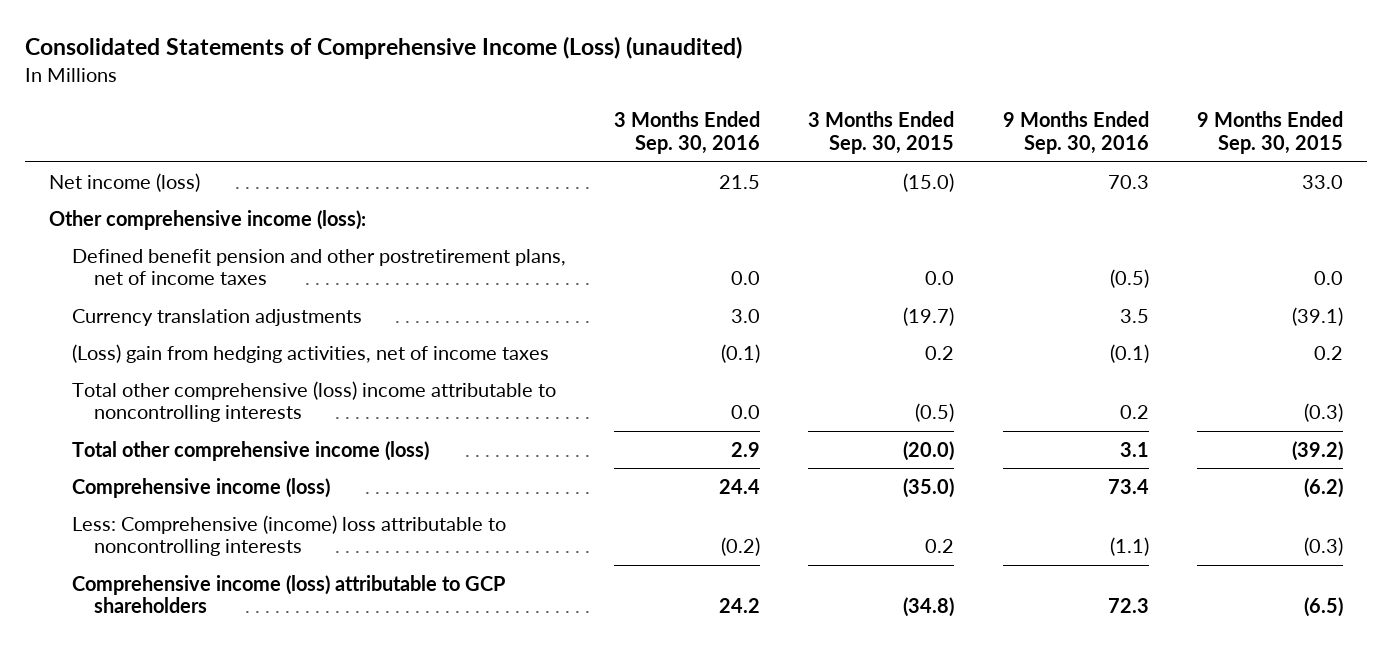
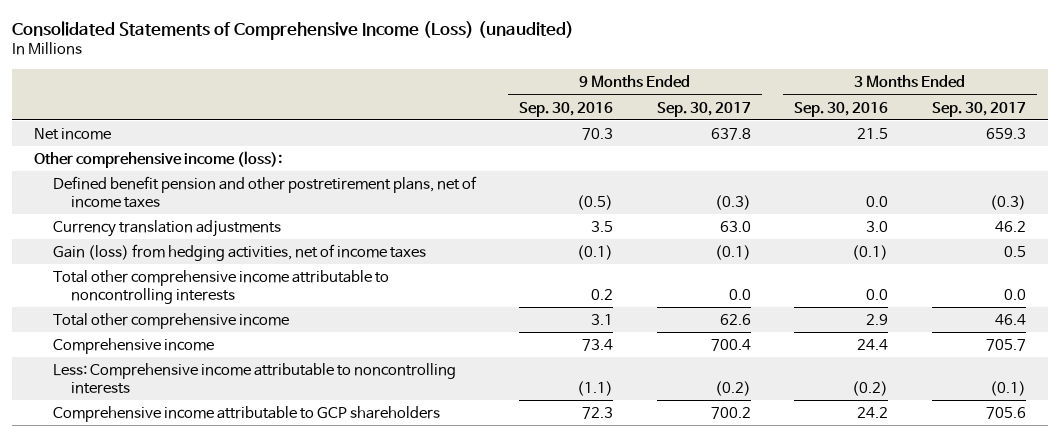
[808,111,955,155] 3 Months Ended Sep. 30, 2015 -> none
[1196,111,1343,155] 9 Months Ended Sep. 30, 2015 -> none
none -> [656,101,751,117] Sep. 30, 2017
none -> [931,101,1026,117] Sep. 30, 2017
[48,172,200,192] Net income (loss) -> [33,128,111,141] Net income
[71,343,549,363] (Loss) gain from hedging activities, net of income taxes -> [52,244,426,262] Gain (loss) from hedging activities, net of income taxes
[71,380,556,423] Total other comprehensive (loss) income attributable to noncontrolling interests -> [52,270,389,304] Total other comprehensive income attributable to noncontrolling interests
[71,440,429,461] Total other comprehensive income (loss) -> [52,313,289,330] Total other comprehensive income
[71,477,330,498] Comprehensive income (loss) -> [52,338,214,355] Comprehensive income
[71,514,506,557] Less: Comprehensive (income) loss attributable to noncontrolling interests -> [52,363,456,394] Less: Comprehensive income attributable to noncontrolling interests
[71,574,505,614] Comprehensive income (loss) attributable to GCP shareholders -> [52,406,440,423] Comprehensive income attributable to GCP shareholders

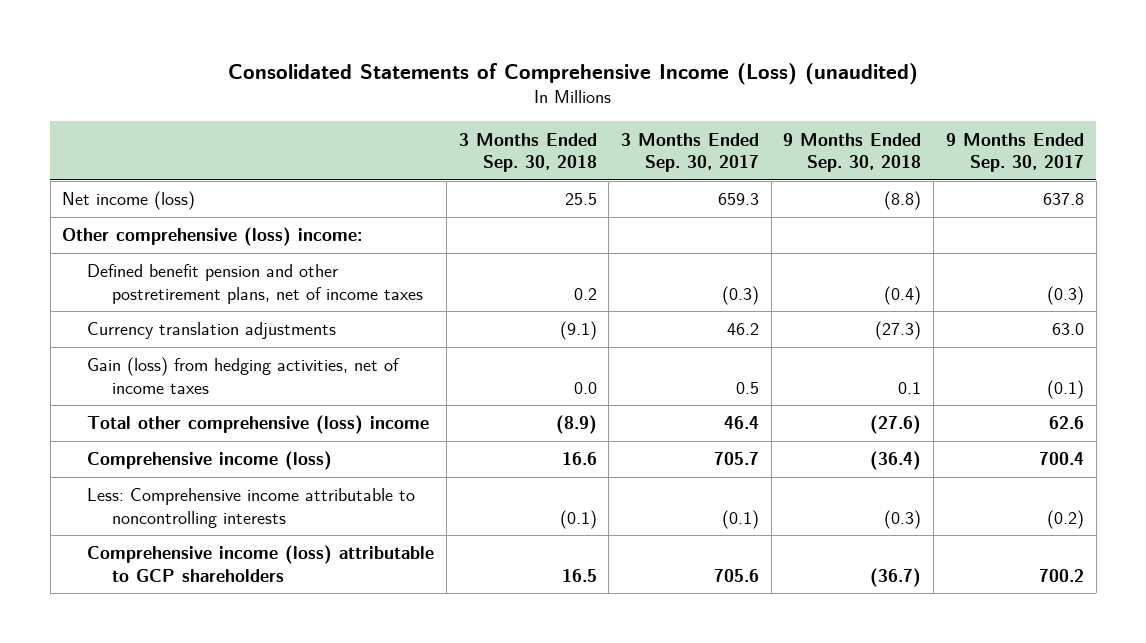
[519,101,614,117] Sep. 30, 2016 -> none
[794,101,889,117] Sep. 30, 2016 -> none
none -> [458,132,597,173] 3 Months Ended Sep. 30, 2018
none -> [783,132,922,173] 9 Months Ended Sep. 30, 2018
[33,128,111,141] Net income -> [62,191,196,211] Net income (loss)
[33,151,282,169] Other comprehensive income (loss): -> [62,227,363,247] Other comprehensive (loss) income:
[52,270,389,304] Total other comprehensive income attributable to noncontrolling interests -> none
[52,313,289,330] Total other comprehensive income -> [87,415,430,435] Total other comprehensive (loss) income
[52,338,214,355] Comprehensive income -> [87,451,333,471] Comprehensive income (loss)
[52,406,440,423] Comprehensive income attributable to GCP shareholders -> [87,545,435,582] Comprehensive income (loss) attributable to GCP shareholders

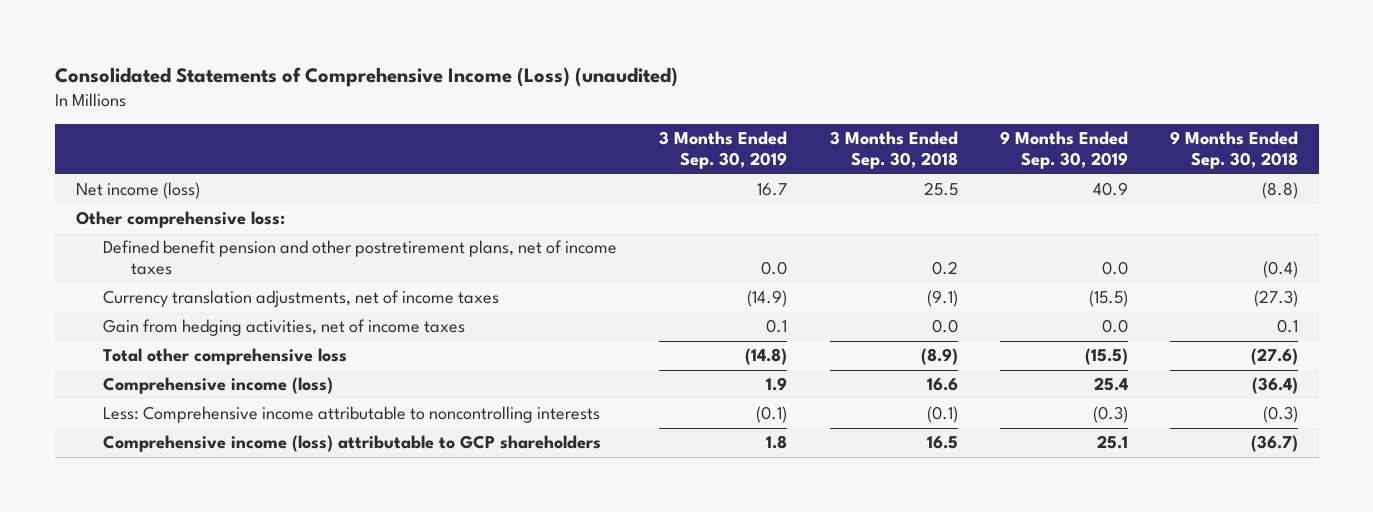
[621,132,760,173] 3 Months Ended Sep. 30, 2017 -> none
[945,132,1084,173] 9 Months Ended Sep. 30, 2017 -> none
none -> [659,131,788,169] 3 Months Ended Sep. 30, 2019
none -> [999,131,1128,169] 9 Months Ended Sep. 30, 2019
[62,227,363,247] Other comprehensive (loss) income: -> [75,211,285,229] Other comprehensive loss:
[87,322,337,340] Currency translation adjustments -> [103,290,500,308] Currency translation adjustments, net of income taxes
[87,357,401,394] Gain (loss) from hedging activities, net of income taxes -> [103,319,466,337] Gain from hedging activities, net of income taxes
[87,415,430,435] Total other comprehensive (loss) income -> [103,348,348,366] Total other comprehensive loss

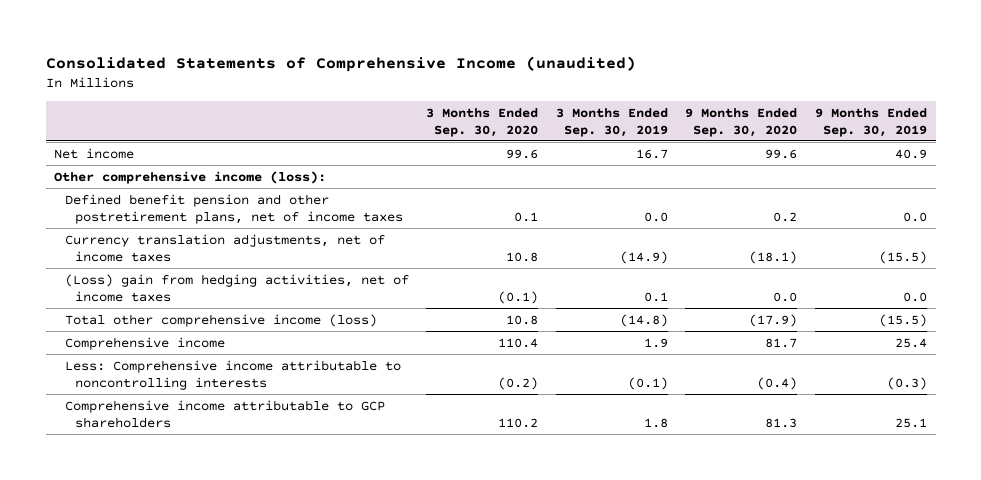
[54,67,678,88] Consolidated Statements of Comprehensive Income (Loss) (unaudited) -> [45,55,636,72] Consolidated Statements of Comprehensive Income (unaudited)
[829,131,958,169] 3 Months Ended Sep. 30, 2018 -> none
[1169,131,1298,169] 9 Months Ended Sep. 30, 2018 -> none
none -> [426,107,539,137] 3 Months Ended Sep. 30, 2020
none -> [685,107,798,137] 9 Months Ended Sep. 30, 2020
[75,182,200,200] Net income (loss) -> [54,147,135,159] Net income
[75,211,285,229] Other comprehensive loss: -> [54,170,327,184] Other comprehensive income (loss):
[103,319,466,337] Gain from hedging activities, net of income taxes -> [64,273,409,302] (Loss) gain from hedging activities, net of income taxes
[103,348,348,366] Total other comprehensive loss -> [64,313,377,327] Total other comprehensive income (loss)
[103,377,334,395] Comprehensive income (loss) -> [64,336,225,350] Comprehensive income
[103,435,602,453] Comprehensive income (loss) attributable to GCP shareholders -> [64,399,385,428] Comprehensive income attributable to GCP shareholders

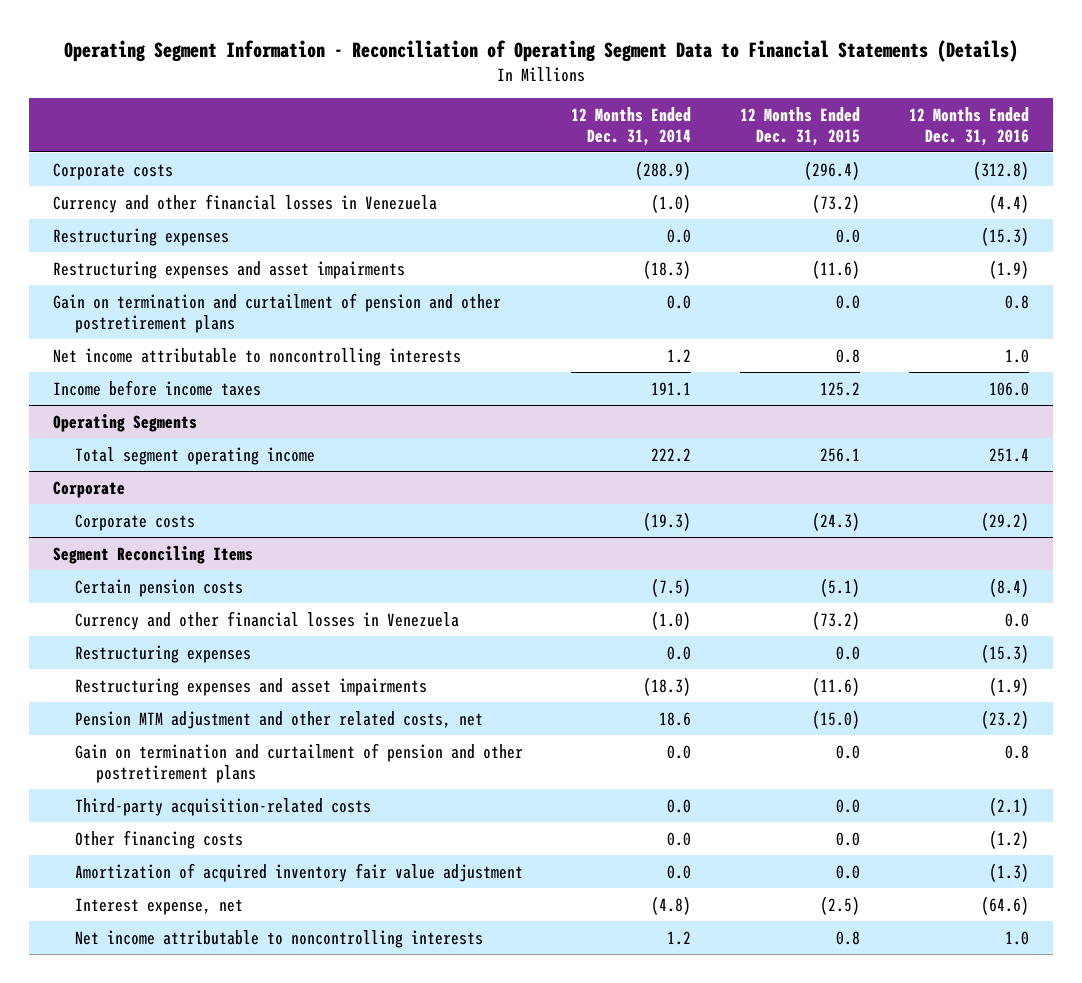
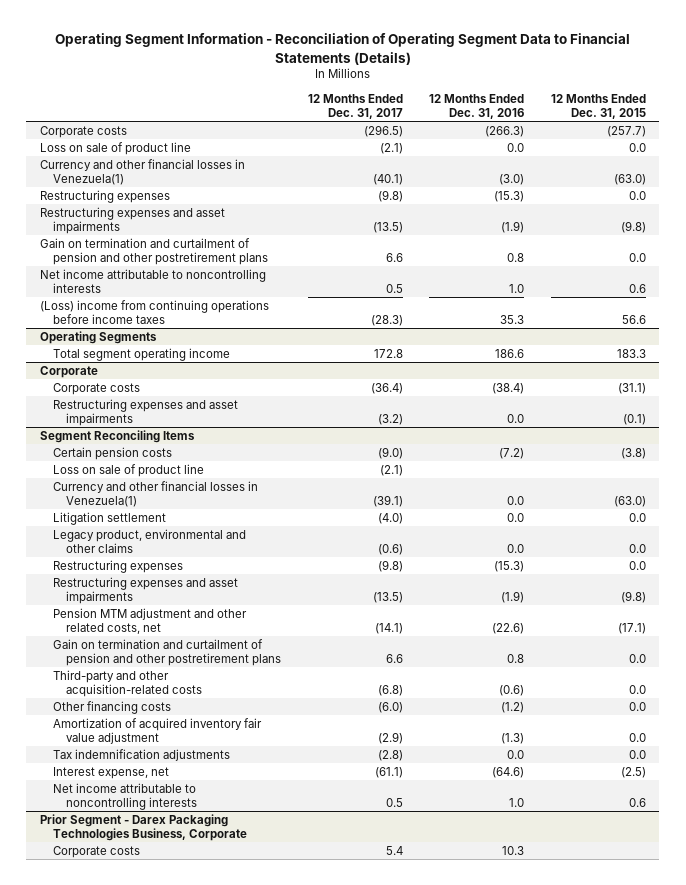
[571,106,692,146] 12 Months Ended Dec. 31, 2014 -> none
none -> [307,93,403,119] 12 Months Ended Dec. 31, 2017
[803,160,860,180] (296.4) -> [607,125,647,137] (257.7)
[972,160,1029,180] (312.8) -> [485,125,525,137] (266.3)
none -> [39,141,191,155] Loss on sale of product line
[53,193,438,213] Currency and other financial losses in Venezuela -> [39,158,245,185] Currency and other financial losses in Venezuela(1)
[811,193,860,213] (73.2) -> [614,173,647,185] (63.0)
[988,193,1029,213] (4.4) -> [499,173,525,185] (3.0)
[811,259,860,279] (11.6) -> [621,220,647,233] (9.8)
[835,348,860,363] 0.8 -> [629,283,647,293] 0.6
[53,379,262,396] Income before income taxes -> [39,299,269,324] (Loss) income from continuing operations before income taxes
[819,381,860,396] 125.2 -> [622,314,647,324] 56.6
[988,381,1029,396] 106.0 -> [500,314,525,324] 35.3
[819,447,860,462] 256.1 -> [617,348,647,358] 183.3
[988,447,1029,462] 251.4 -> [495,348,525,358] 186.6
[811,511,860,531] (24.3) -> [618,382,647,394] (31.1)
[980,511,1029,531] (29.2) -> [492,382,525,394] (38.4)
none -> [52,398,238,426] Restructuring expenses and asset impairments
[819,577,860,597] (5.1) -> [621,447,647,459] (3.8)
[988,577,1029,597] (8.4) -> [499,447,525,459] (7.2)
none -> [52,463,204,477] Loss on sale of product line
[74,610,459,630] Currency and other financial losses in Venezuela -> [52,480,258,507] Currency and other financial losses in Venezuela(1)
[811,610,860,630] (73.2) -> [614,495,647,507] (63.0)
none -> [52,511,166,525] Litigation settlement
none -> [52,528,246,553] Legacy product, environmental and other claims
[811,676,860,696] (11.6) -> [621,590,647,603] (9.8)
[811,709,860,729] (15.0) -> [618,622,647,634] (17.1)
[980,709,1029,729] (23.2) -> [492,622,525,634] (22.6)
[74,797,371,816] Third-party acquisition-related costs -> [52,669,203,697] Third-party and other acquisition-related costs
[988,796,1029,816] (2.1) -> [499,684,525,696] (0.6)
none -> [52,748,230,761] Tax indemnification adjustments
[835,930,860,945] 0.8 -> [629,797,647,807] 0.6
none -> [39,813,247,841] Prior Segment - Darex Packaging Technologies Business, Corporate
none -> [52,845,140,858] Corporate costs

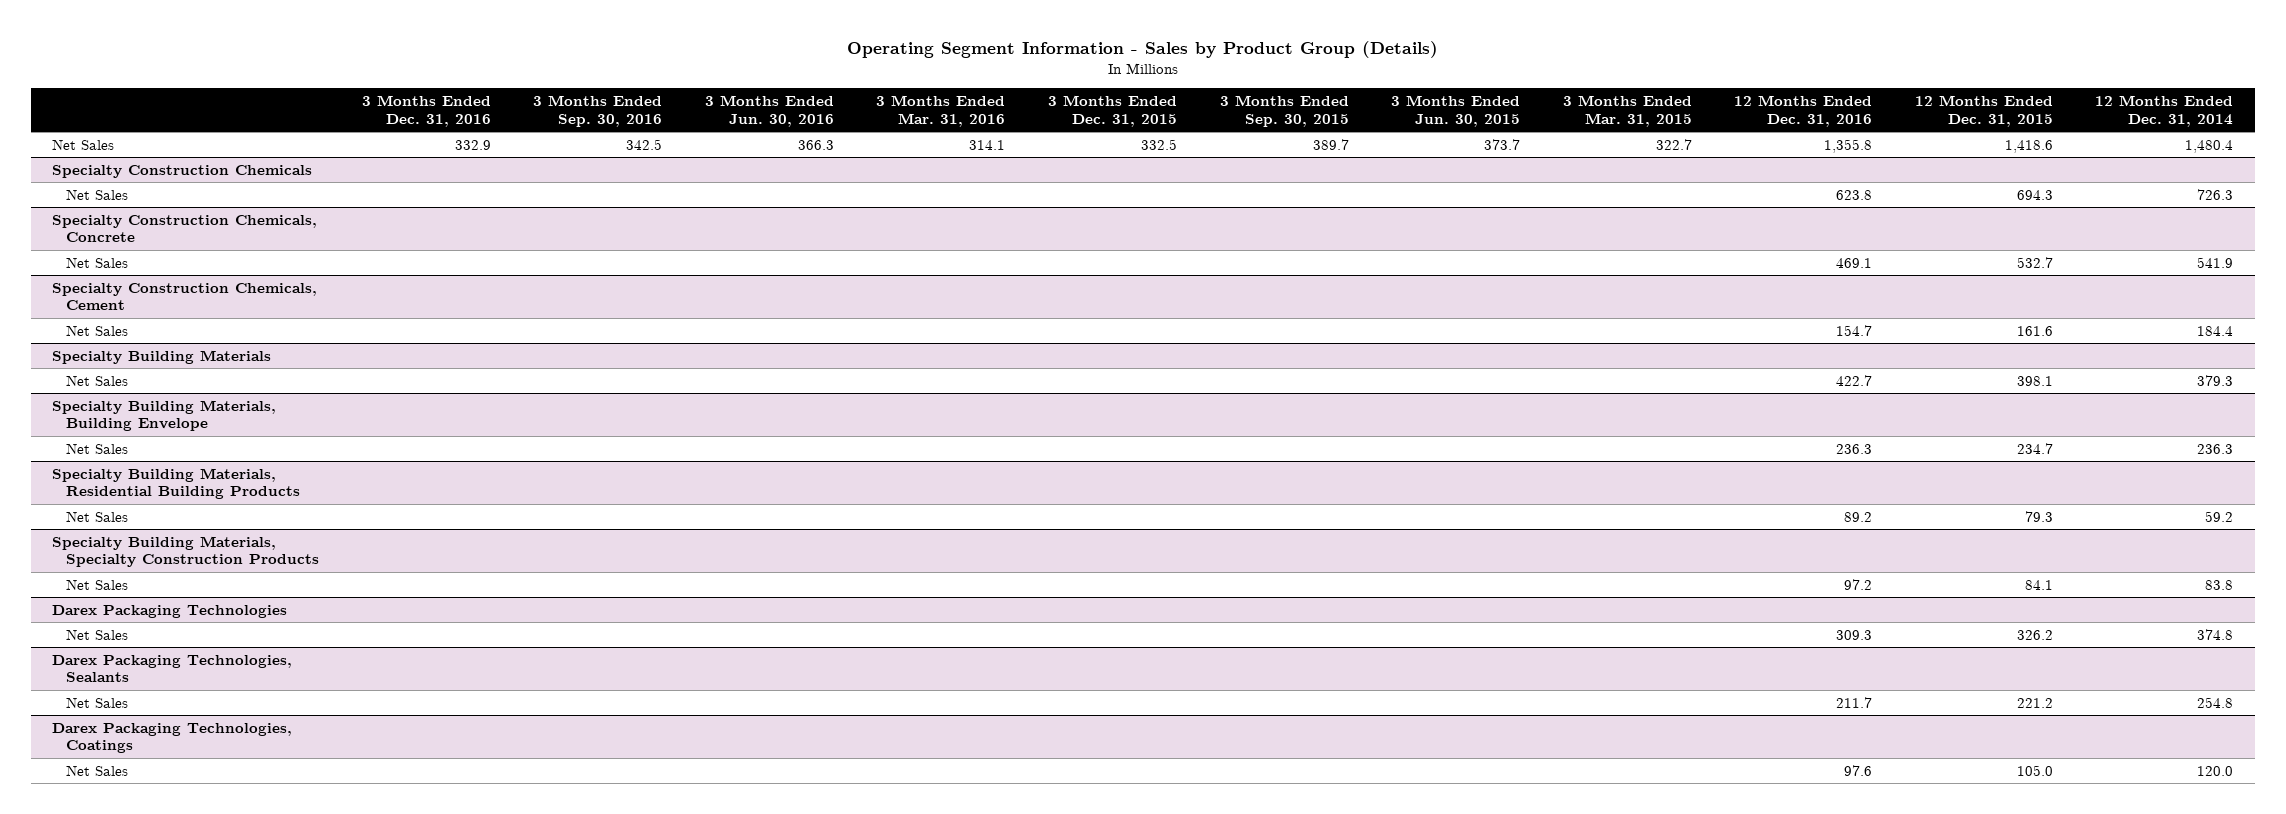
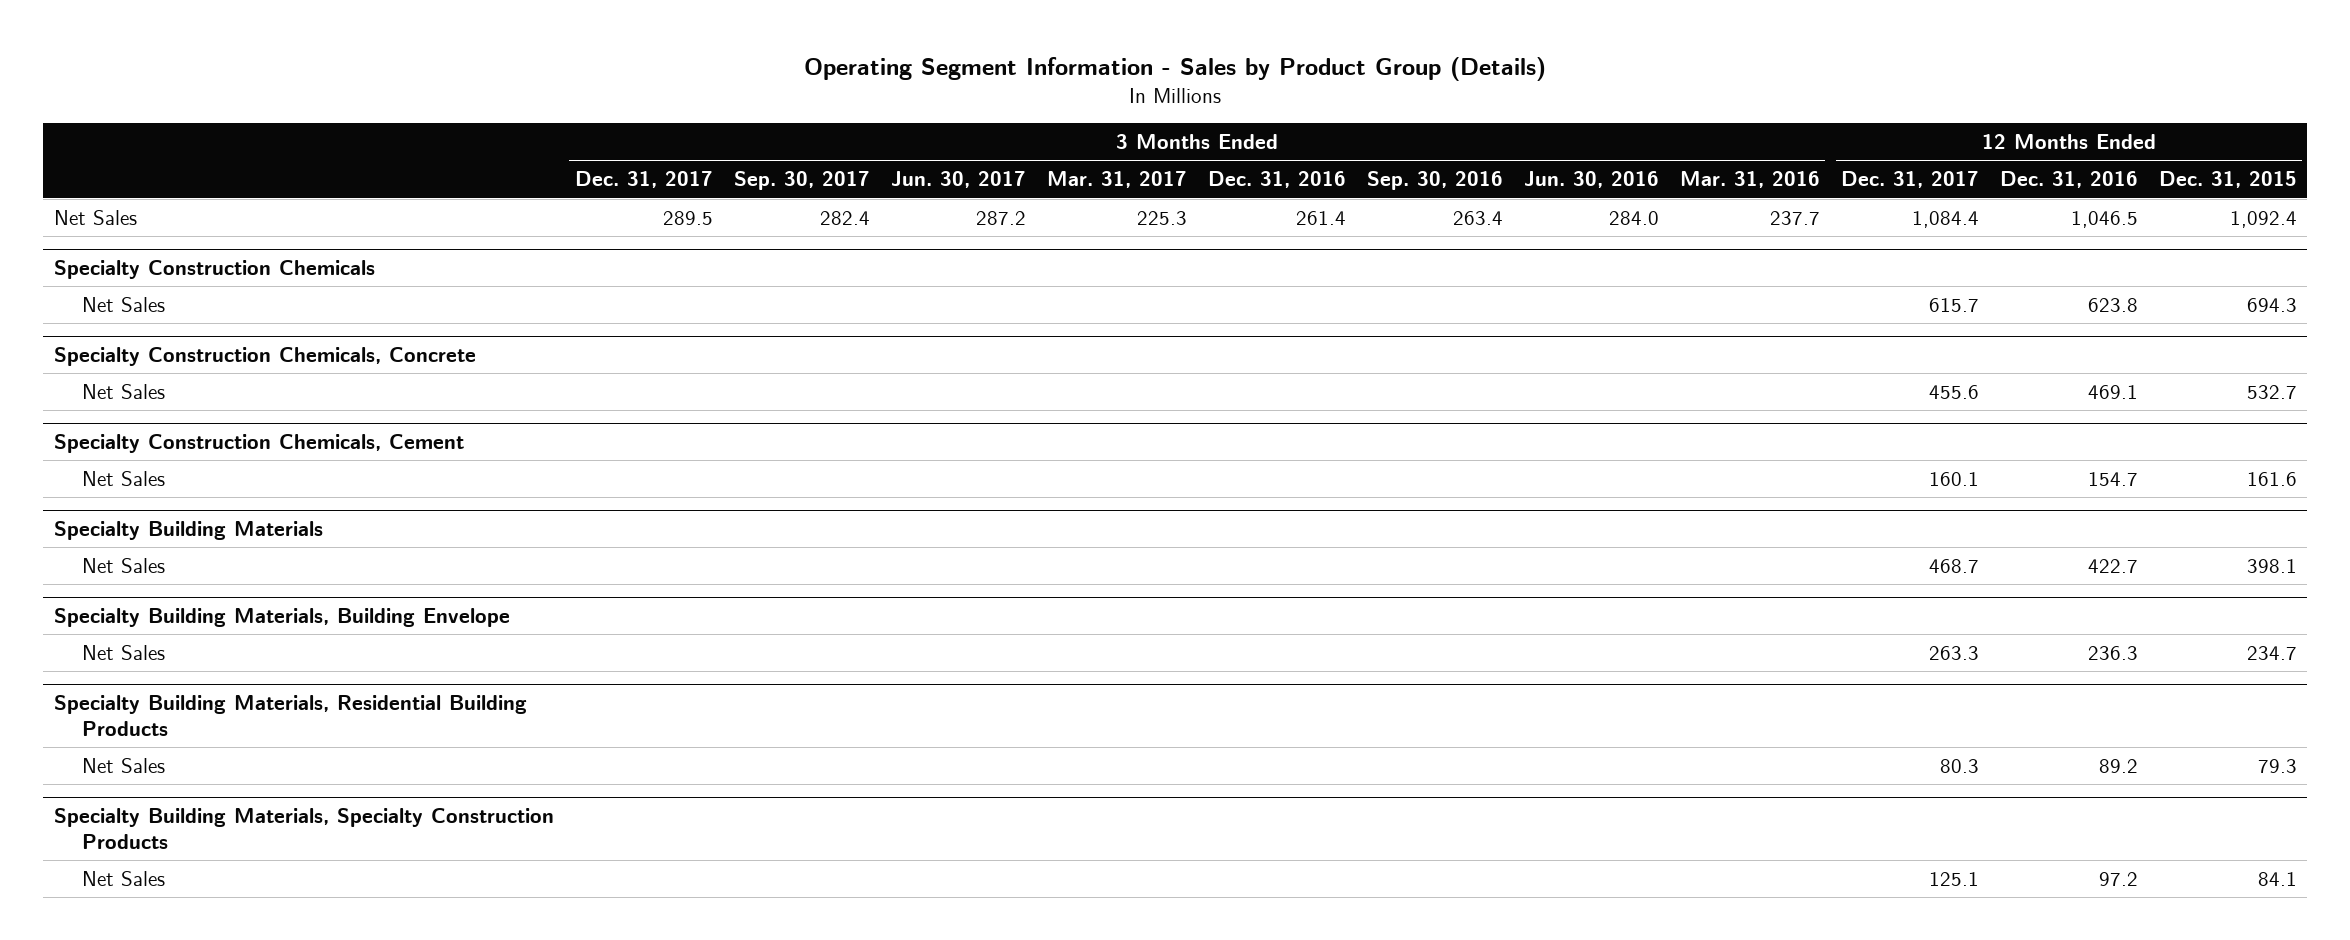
[1047,95,1177,127] 3 Months Ended Dec. 31, 2015 -> none
[1219,95,1349,127] 3 Months Ended Sep. 30, 2015 -> none
[1391,95,1521,127] 3 Months Ended Jun. 30, 2015 -> none
[1562,95,1692,127] 3 Months Ended Mar. 31, 2015 -> none
[2095,95,2234,127] 12 Months Ended Dec. 31, 2014 -> none
none -> [574,171,713,189] Dec. 31, 2017
none -> [733,171,870,191] Sep. 30, 2017
none -> [890,171,1026,189] Jun. 30, 2017
none -> [1046,171,1187,189] Mar. 31, 2017
none -> [1840,171,1979,189] Dec. 31, 2017
[454,139,491,150] 332.9 -> [1295,210,1346,225] 261.4
[626,138,663,150] 342.5 -> [1452,210,1503,225] 263.4
[797,139,834,150] 366.3 -> [1608,210,1659,225] 284.0
[969,139,1006,150] 314.1 -> [1769,210,1820,225] 237.7
[1824,138,1873,153] 1,355.8 -> [2070,210,2138,228] 1,046.5
[2004,139,2053,153] 1,418.6 -> [2229,210,2297,228] 1,092.4
[52,604,288,618] Darex Packaging Technologies -> none
[65,628,128,640] Net Sales -> none
[52,654,293,683] Darex Packaging Technologies, Sealants -> none
[65,696,128,708] Net Sales -> none
[52,722,293,754] Darex Packaging Technologies, Coatings -> none
[65,764,128,776] Net Sales -> none

